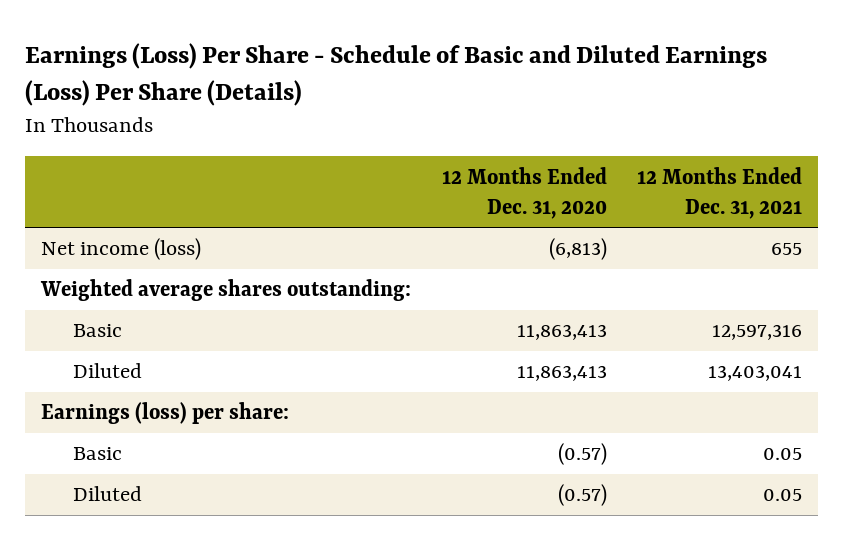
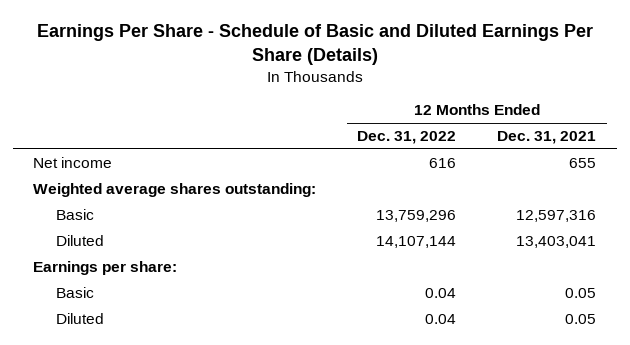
[25,42,768,106] Earnings (Loss) Per Share - Schedule of Basic and Diluted Earnings (Loss) Per Share (Details) -> [36,23,593,65] Earnings Per Share - Schedule of Basic and Diluted Earnings Per Share (Details)
[441,166,607,219] 12 Months Ended Dec. 31, 2020 -> none
none -> [357,131,457,145] Dec. 31, 2022
[40,238,201,261] Net income (loss) -> [33,157,113,169] Net income
[40,402,289,425] Earnings (loss) per share: -> [33,261,178,276] Earnings per share:

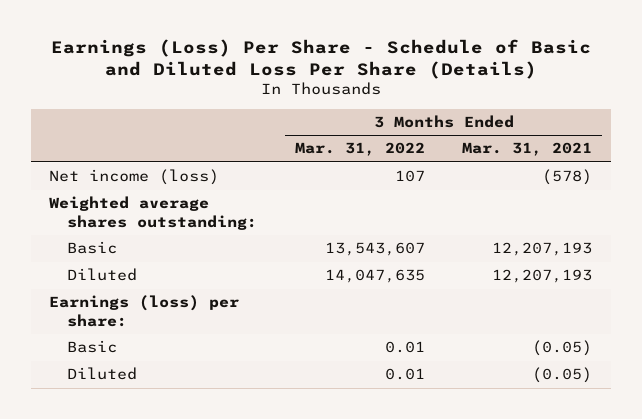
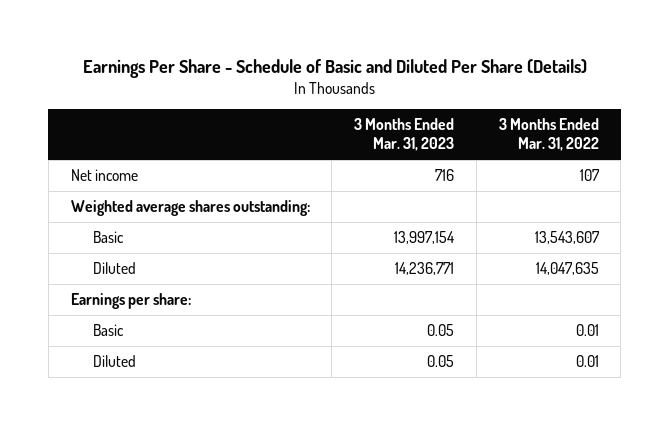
[50,38,591,79] Earnings (Loss) Per Share - Schedule of Basic and Diluted Loss Per Share (Details) -> [82,58,587,78] Earnings Per Share - Schedule of Basic and Diluted Per Share (Details)
[462,142,593,157] Mar. 31, 2021 -> none
none -> [354,118,455,152] 3 Months Ended Mar. 31, 2023
[49,169,220,186] Net income (loss) -> [70,169,138,182] Net income
[49,295,240,327] Earnings (loss) per share: -> [70,293,191,310] Earnings per share:

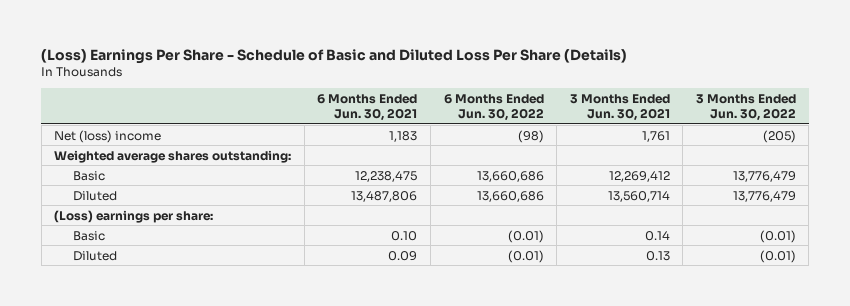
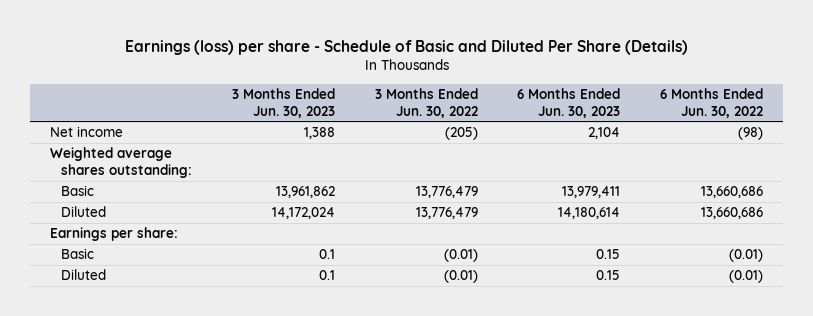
[41,48,628,64] (Loss) Earnings Per Share - Schedule of Basic and Diluted Loss Per Share (Details) -> [124,39,688,55] Earnings (loss) per share - Schedule of Basic and Diluted Per Share (Details)
[317,93,418,121] 6 Months Ended Jun. 30, 2021 -> none
[569,93,670,121] 3 Months Ended Jun. 30, 2021 -> none
none -> [232,88,336,118] 3 Months Ended Jun. 30, 2023
none -> [517,88,621,118] 6 Months Ended Jun. 30, 2023
[54,129,162,143] Net (loss) income -> [50,126,124,138] Net income
[54,209,214,223] (Loss) earnings per share: -> [50,227,179,242] Earnings per share:

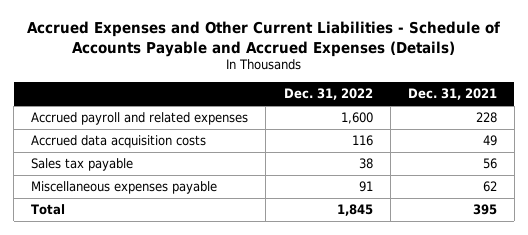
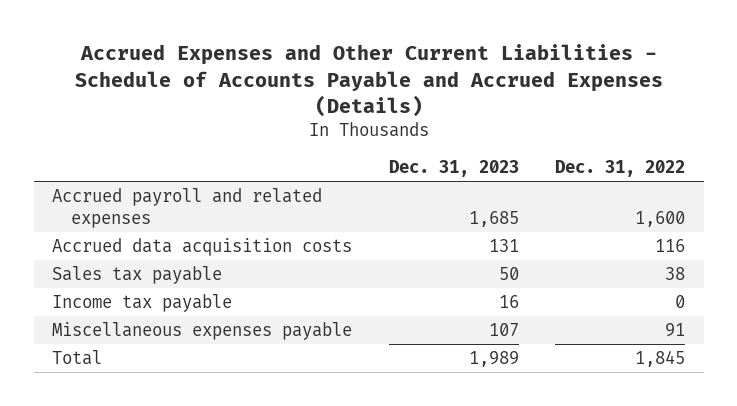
[407,88,497,101] Dec. 31, 2021 -> none
none -> [388,160,519,178] Dec. 31, 2023
none -> [51,294,232,313] Income tax payable

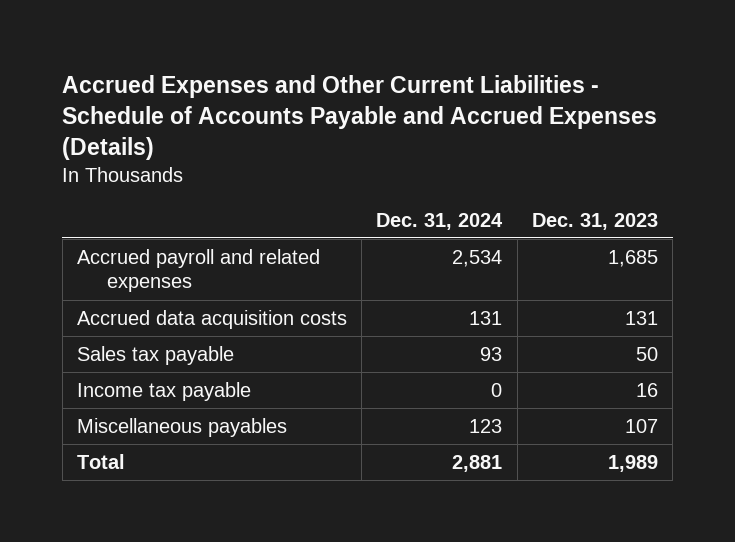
[555,160,686,178] Dec. 31, 2022 -> none
none -> [376,212,504,230] Dec. 31, 2024
[51,322,352,341] Miscellaneous expenses payable -> [76,417,287,437] Miscellaneous payables

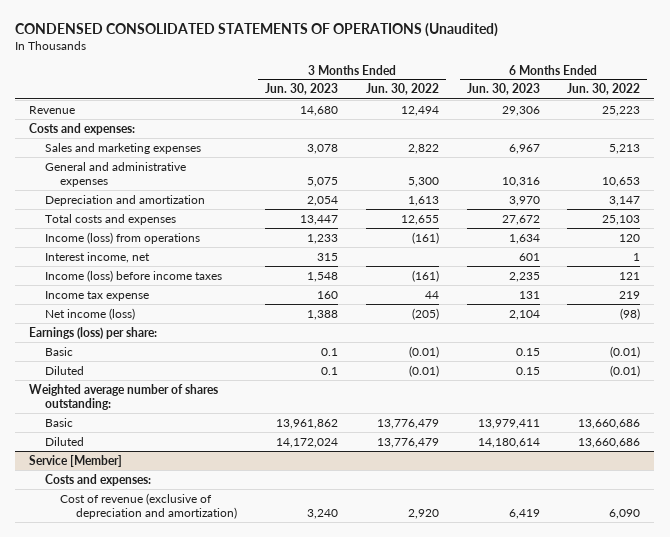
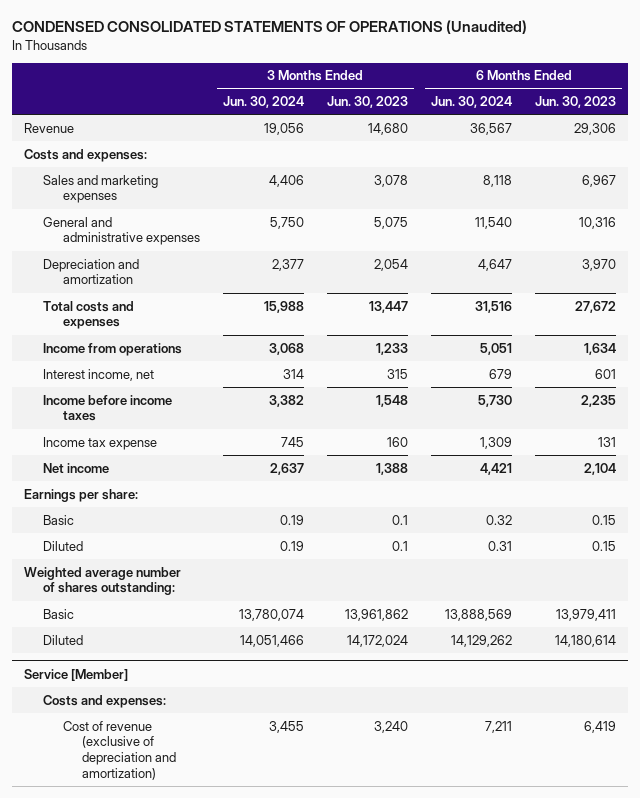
[365,83,439,96] Jun. 30, 2022 -> none
[567,83,641,96] Jun. 30, 2022 -> none
none -> [222,96,304,109] Jun. 30, 2024
none -> [430,96,512,109] Jun. 30, 2024
[44,231,200,244] Income (loss) from operations -> [43,342,183,356] Income from operations
[44,269,222,282] Income (loss) before income taxes -> [43,394,173,422] Income before income taxes
[44,307,135,320] Net income (loss) -> [43,462,110,473] Net income
[29,326,158,339] Earnings (loss) per share: -> [23,488,138,502] Earnings per share:

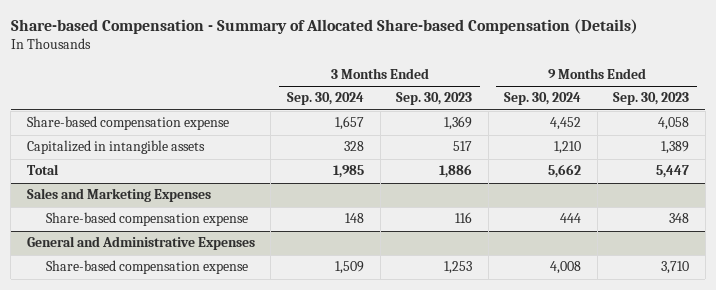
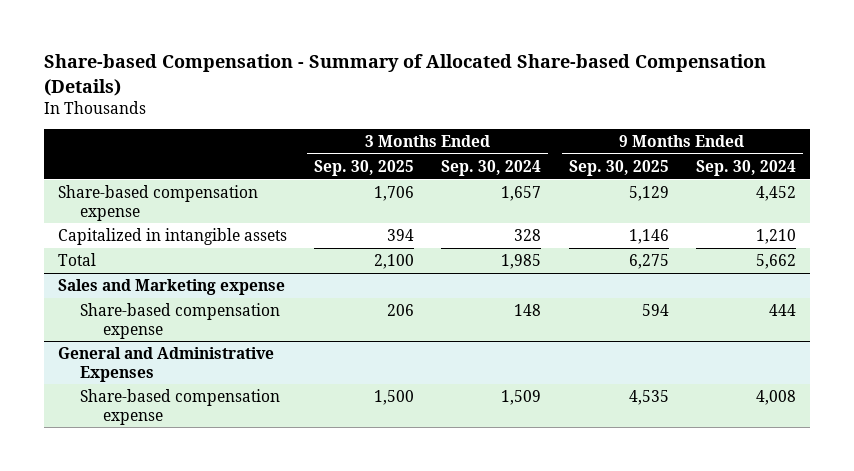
[396,92,473,106] Sep. 30, 2023 -> none
[613,92,690,106] Sep. 30, 2023 -> none
none -> [314,159,415,176] Sep. 30, 2025
none -> [568,159,669,176] Sep. 30, 2025
[26,188,211,203] Sales and Marketing Expenses -> [57,278,285,295] Sales and Marketing expense

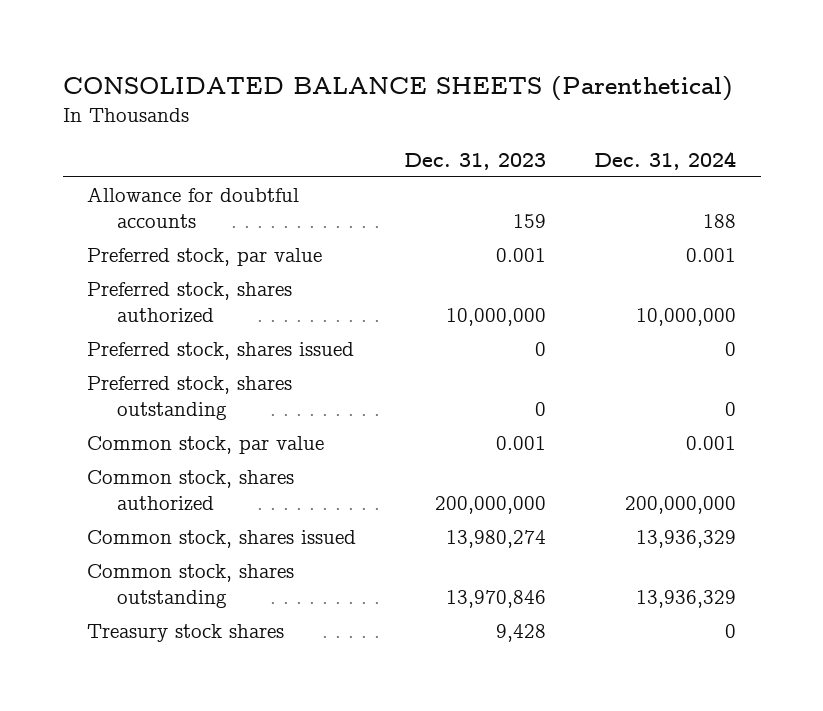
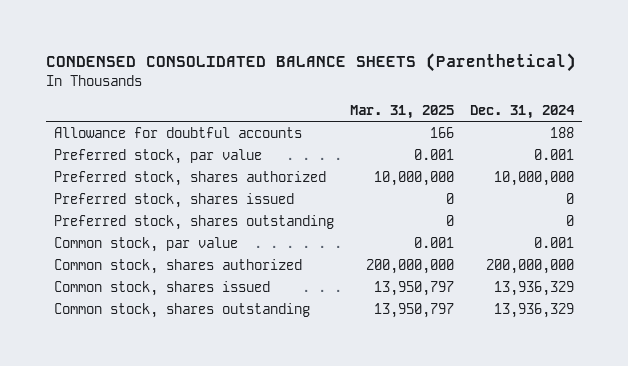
[62,76,733,102] CONSOLIDATED BALANCE SHEETS (Parenthetical) -> [46,53,577,73] CONDENSED CONSOLIDATED BALANCE SHEETS (Parenthetical)
[404,152,547,170] Dec. 31, 2023 -> none
none -> [349,105,454,120] Mar. 31, 2025
[86,624,284,643] Treasury stock shares -> none

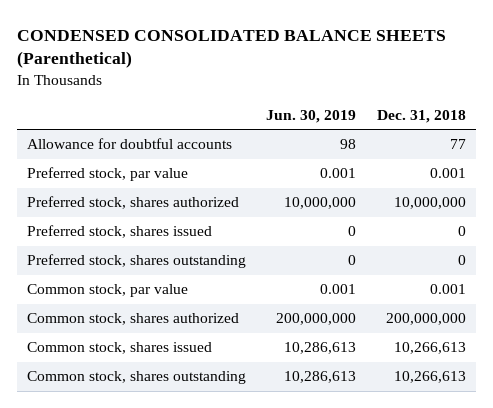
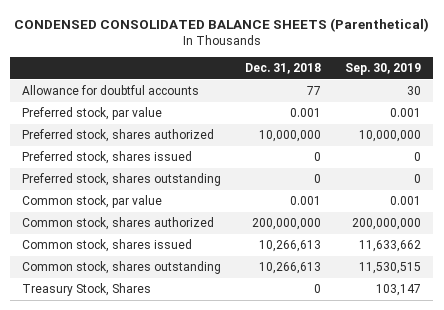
[266,109,357,123] Jun. 30, 2019 -> none
none -> [345,62,422,75] Sep. 30, 2019
none -> [22,283,152,297] Treasury Stock, Shares

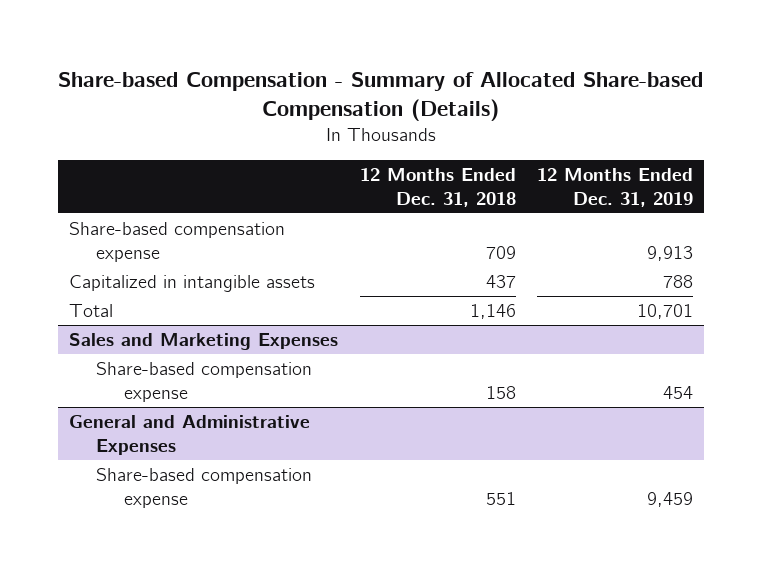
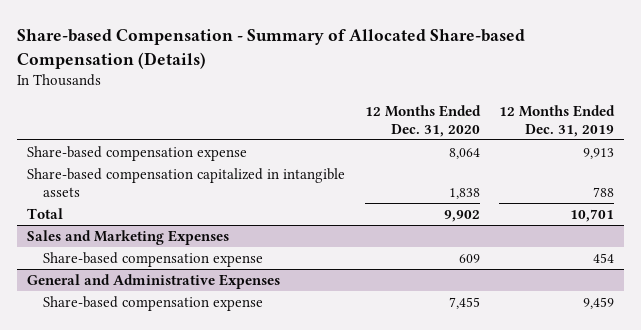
[359,167,516,207] 12 Months Ended Dec. 31, 2018 -> none
none -> [364,104,481,137] 12 Months Ended Dec. 31, 2020
[69,274,316,292] Capitalized in intangible assets -> [27,167,346,197] Share-based compensation capitalized in intangible assets

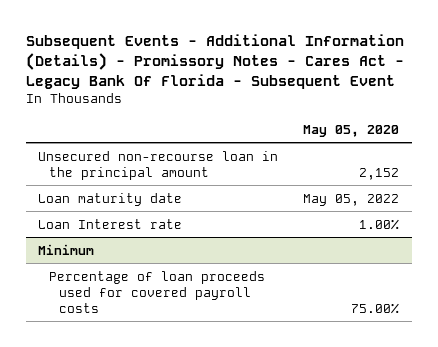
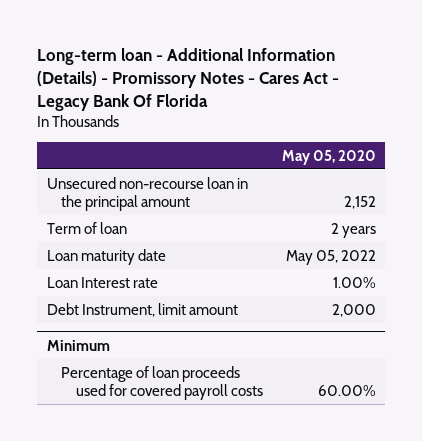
[25,33,404,89] Subsequent Events - Additional Information (Details) - Promissory Notes - Cares Act - Legacy Bank Of Florida - Subsequent Event -> [37,47,340,111] Long-term loan - Additional Information (Details) - Promissory Notes - Cares Act - Legacy Bank Of Florida
none -> [46,221,127,234] Term of loan
none -> [46,302,238,317] Debt Instrument, limit amount
[351,302,400,314] 75.00% -> [317,384,376,396] 60.00%

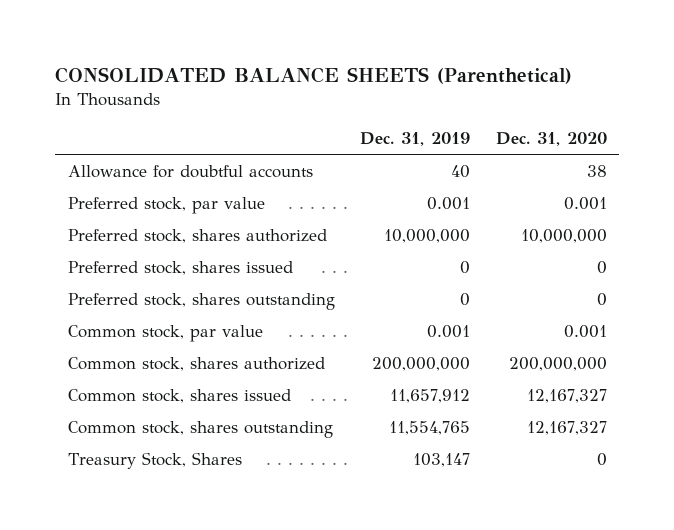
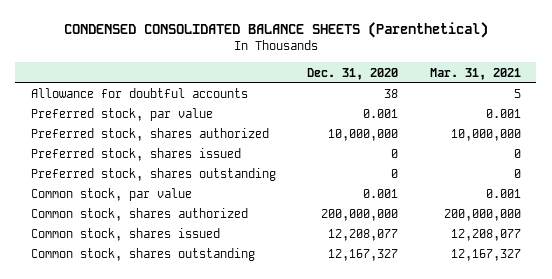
[55,66,573,84] CONSOLIDATED BALANCE SHEETS (Parenthetical) -> [63,22,488,39] CONDENSED CONSOLIDATED BALANCE SHEETS (Parenthetical)
[360,132,471,147] Dec. 31, 2019 -> none
none -> [429,67,521,80] Mar. 31, 2021
[526,388,607,403] 12,167,327 -> [328,229,399,242] 12,208,077
[67,451,242,469] Treasury Stock, Shares -> none

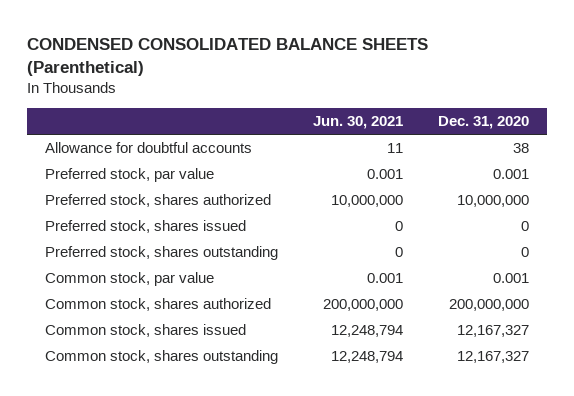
[429,67,521,80] Mar. 31, 2021 -> none
none -> [312,116,403,130] Jun. 30, 2021
[328,229,399,242] 12,208,077 -> [457,325,530,338] 12,167,327

